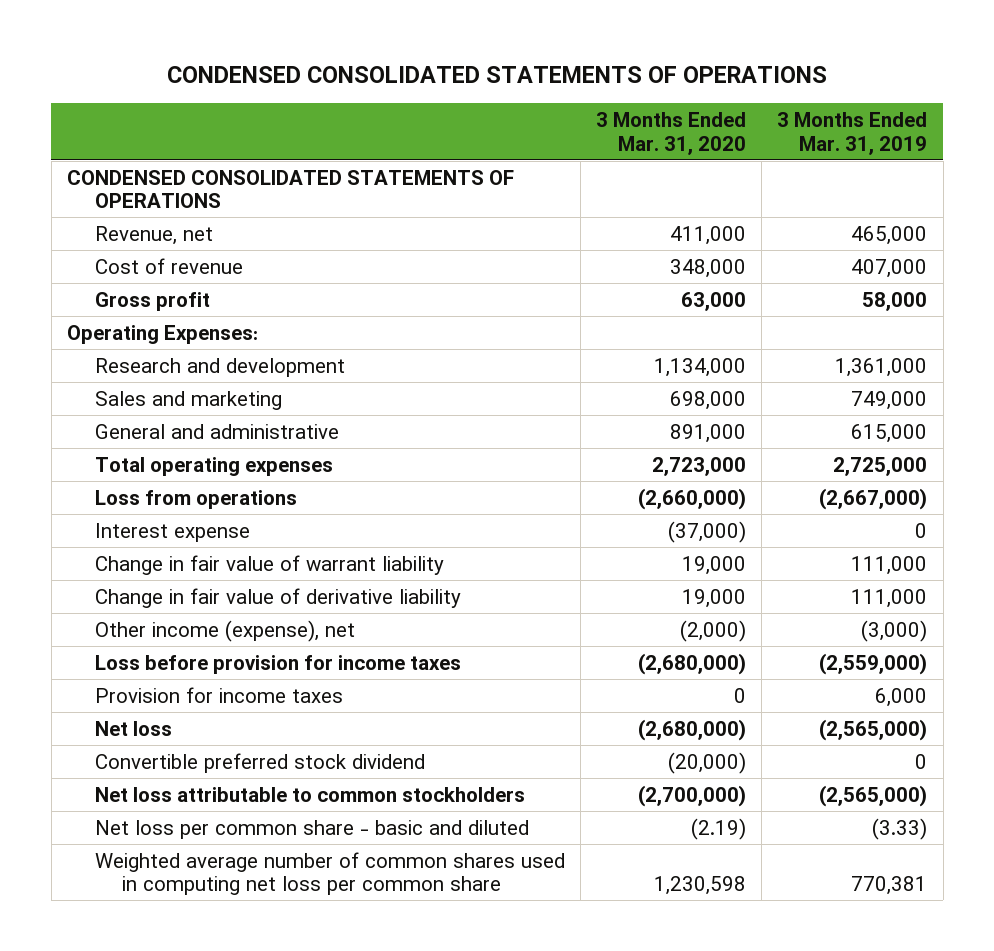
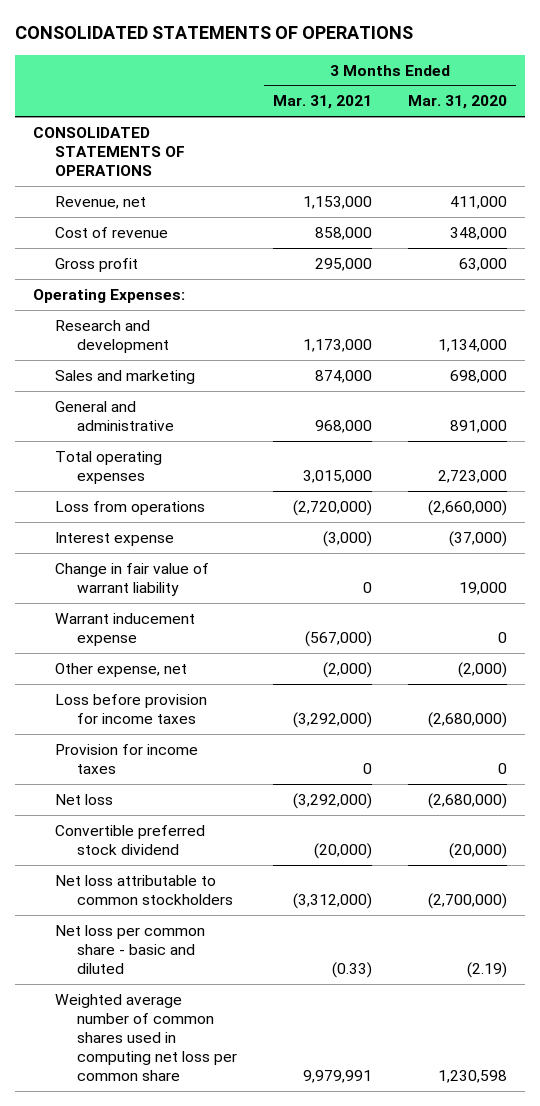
[167,65,828,83] CONDENSED CONSOLIDATED STATEMENTS OF OPERATIONS -> [15,26,414,40] CONSOLIDATED STATEMENTS OF OPERATIONS
[777,112,928,155] 3 Months Ended Mar. 31, 2019 -> none
none -> [272,95,372,110] Mar. 31, 2021
[66,169,514,209] CONDENSED CONSOLIDATED STATEMENTS OF OPERATIONS -> [33,126,185,176] CONSOLIDATED STATEMENTS OF OPERATIONS
[94,587,461,608] Change in fair value of derivative liability -> none
none -> [54,612,195,646] Warrant inducement expense
[94,619,355,642] Other income (expense), net -> [54,662,187,677] Other expense, net

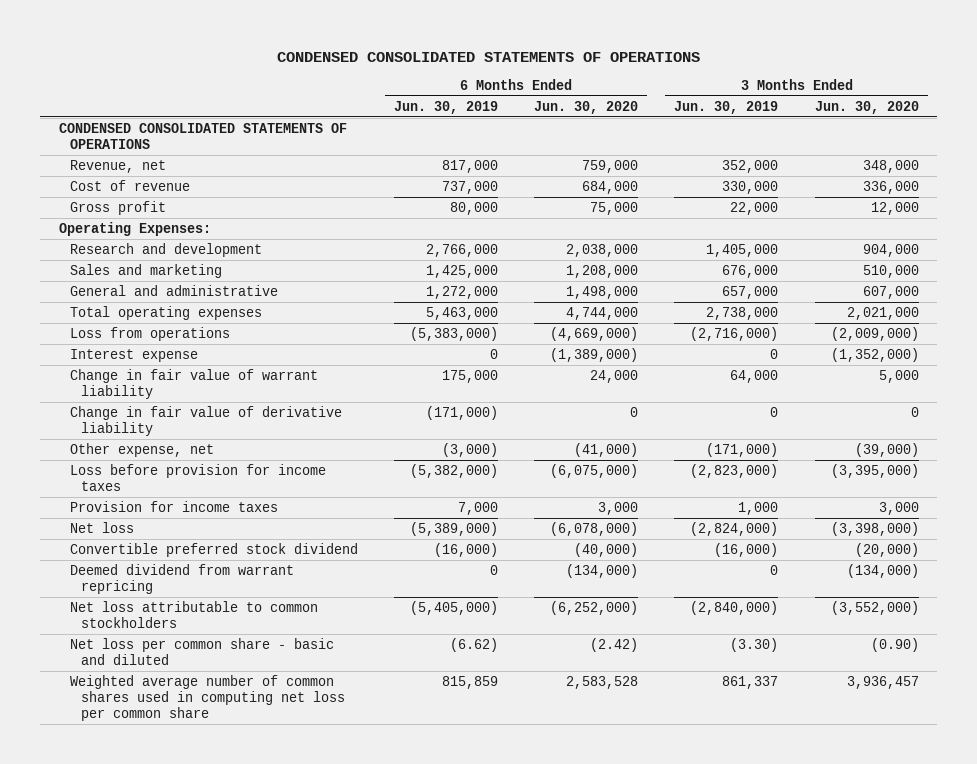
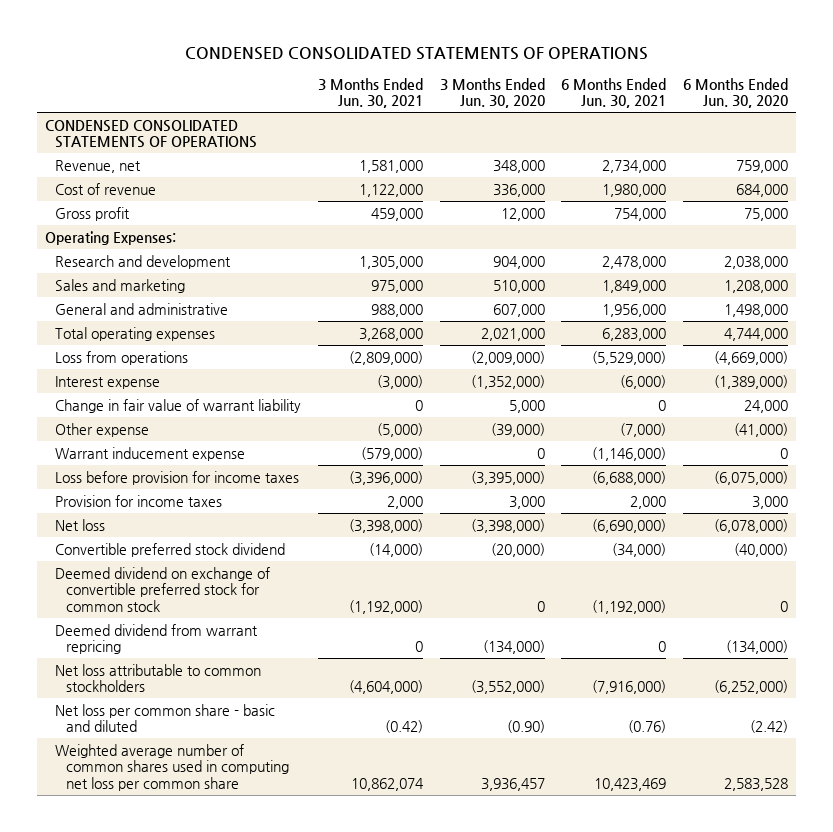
[393,100,498,114] Jun. 30, 2019 -> none
[674,100,779,114] Jun. 30, 2019 -> none
none -> [317,77,423,109] 3 Months Ended Jun. 30, 2021
none -> [561,77,667,109] 6 Months Ended Jun. 30, 2021
[69,405,342,437] Change in fair value of derivative liability -> none
[69,442,214,457] Other expense, net -> [55,422,150,437] Other expense
none -> [55,446,246,461] Warrant inducement expense
none -> [55,566,271,612] Deemed dividend on exchange of convertible preferred stock for common stock

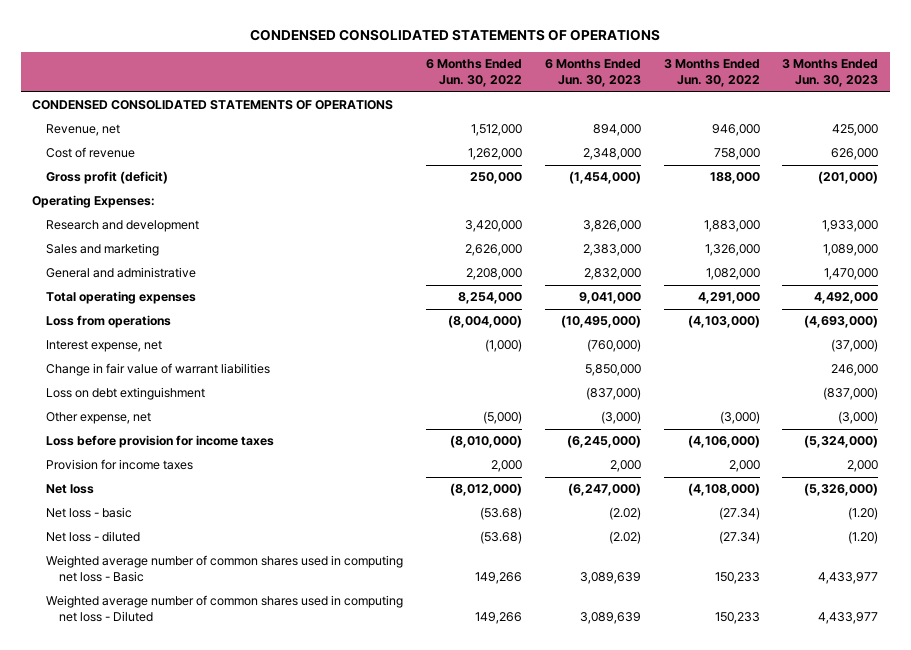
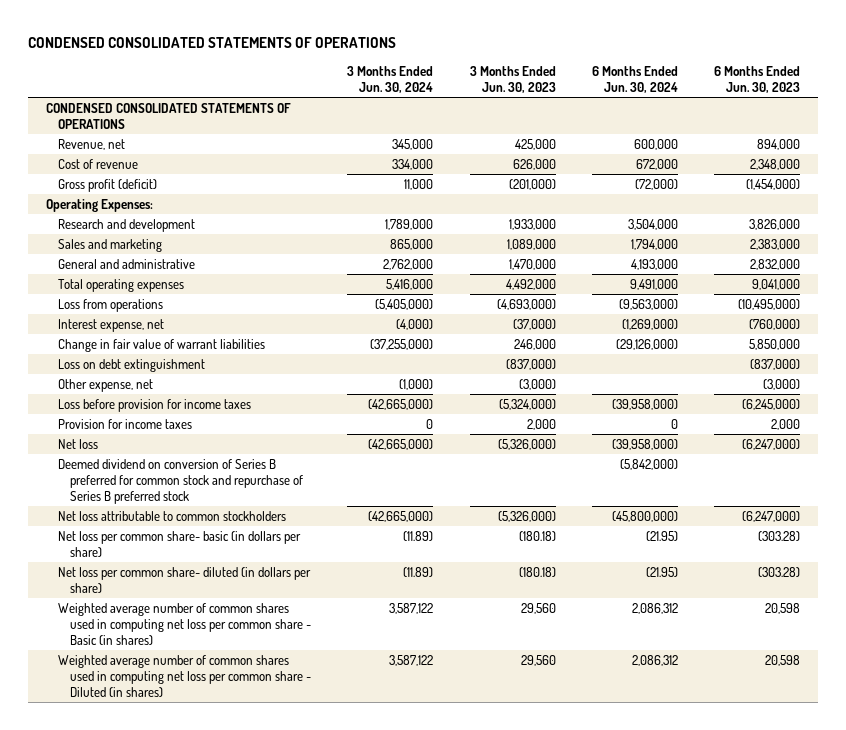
[425,59,522,88] 6 Months Ended Jun. 30, 2022 -> none
[663,59,760,88] 3 Months Ended Jun. 30, 2022 -> none
none -> [347,66,434,94] 3 Months Ended Jun. 30, 2024
none -> [591,66,678,94] 6 Months Ended Jun. 30, 2024
none -> [58,458,304,504] Deemed dividend on conversion of Series B preferred for common stock and repurchase of Series B preferred stock
none -> [58,510,287,521] Net loss attributable to common stockholders
[45,507,132,519] Net loss - basic -> [58,530,302,557] Net loss per common share- basic (in dollars per share)
[608,507,641,521] (2.02) -> [757,530,800,541] (303.28)
[848,507,879,521] (1.20) -> [518,530,556,541] (180.18)
[45,531,140,543] Net loss - diluted -> [58,566,312,593] Net loss per common share- diluted (in dollars per share)
[608,531,641,545] (2.02) -> [757,566,800,577] (303.28)
[848,531,879,545] (1.20) -> [518,566,556,577] (180.18)
[45,555,403,583] Weighted average number of common shares used in computing net loss - Basic -> [58,602,312,645] Weighted average number of common shares used in computing net loss per common share - Basic (in shares)
[579,572,641,585] 3,089,639 -> [764,602,800,614] 20,598
[818,572,879,585] 4,433,977 -> [520,602,556,614] 29,560
[45,595,403,623] Weighted average number of common shares used in computing net loss - Diluted -> [58,654,312,697] Weighted average number of common shares used in computing net loss per common share - Diluted (in shares)
[579,612,641,625] 3,089,639 -> [764,654,800,666] 20,598
[818,612,879,625] 4,433,977 -> [520,654,556,666] 29,560

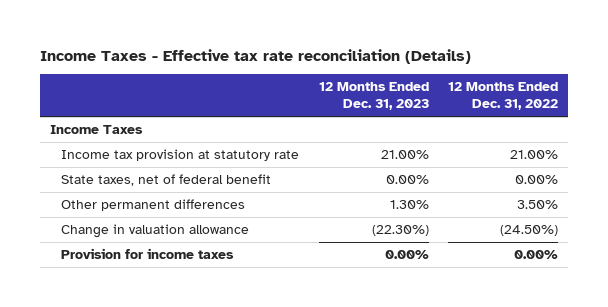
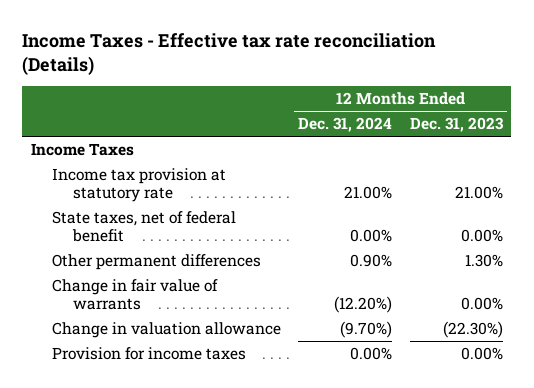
[447,82,558,111] 12 Months Ended Dec. 31, 2022 -> none
none -> [298,117,393,133] Dec. 31, 2024
none -> [51,279,218,310] Change in fair value of warrants

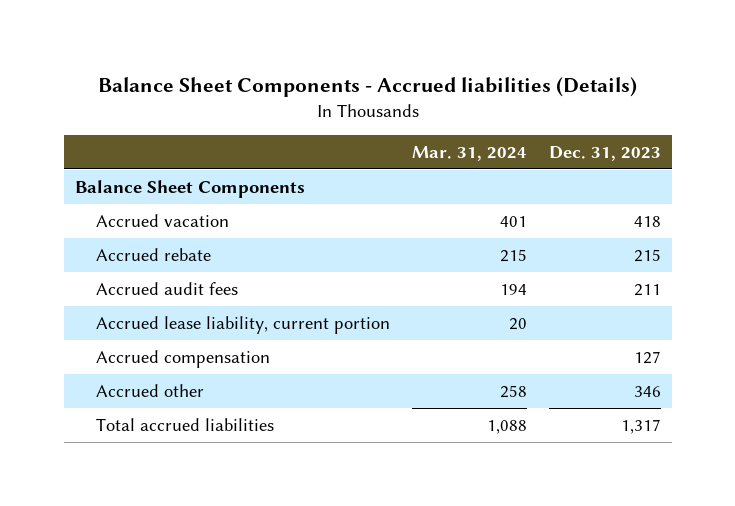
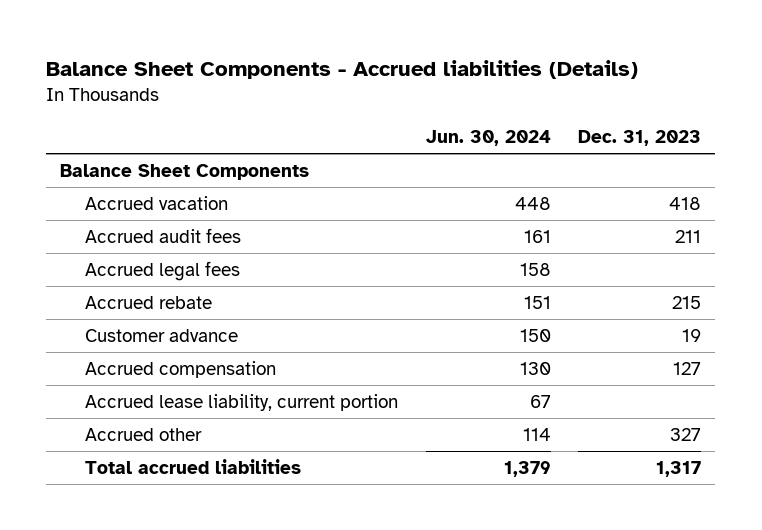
[411,145,527,161] Mar. 31, 2024 -> none
none -> [425,130,551,147] Jun. 30, 2024
none -> [85,261,241,282] Accrued legal fees
[96,247,212,261] Accrued rebate -> [85,296,213,310] Accrued rebate
none -> [85,329,239,343] Customer advance
[96,315,391,334] Accrued lease liability, current portion -> [85,394,399,412] Accrued lease liability, current portion
[633,385,661,397] 346 -> [670,428,702,442] 327

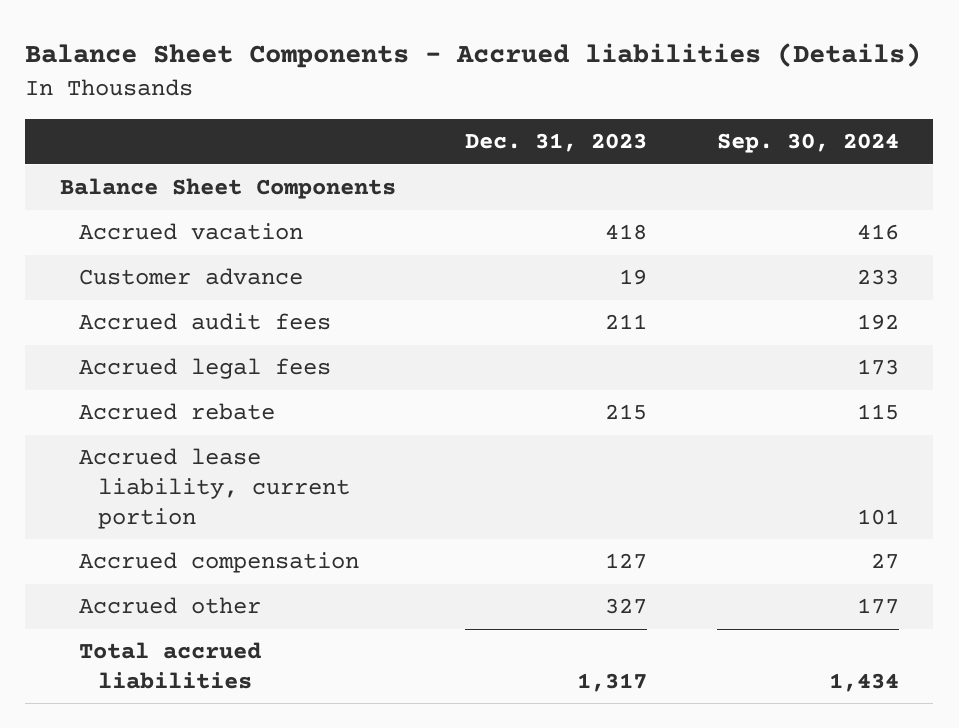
[425,130,551,147] Jun. 30, 2024 -> none
none -> [716,133,899,154] Sep. 30, 2024
[85,329,239,343] Customer advance -> [79,268,304,286] Customer advance
[85,361,277,379] Accrued compensation -> [79,552,360,574] Accrued compensation

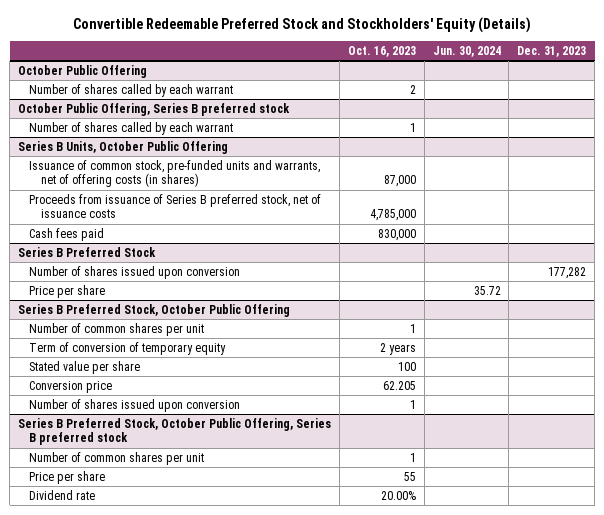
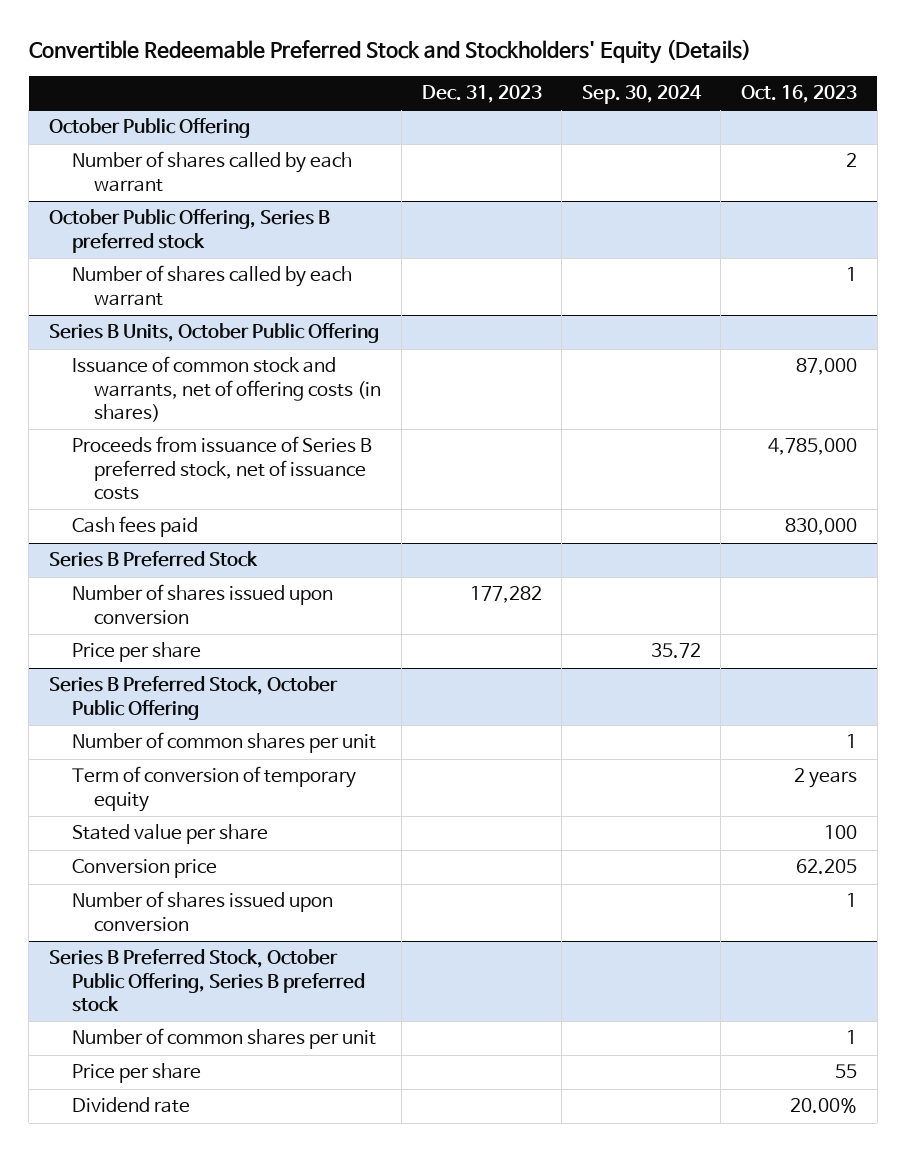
[432,46,501,58] Jun. 30, 2024 -> none
none -> [581,85,702,105] Sep. 30, 2024
[29,159,321,188] Issuance of common stock, pre-funded units and warrants, net of offering costs (in shares) -> [71,356,382,422] Issuance of common stock and warrants, net of offering costs (in shares)

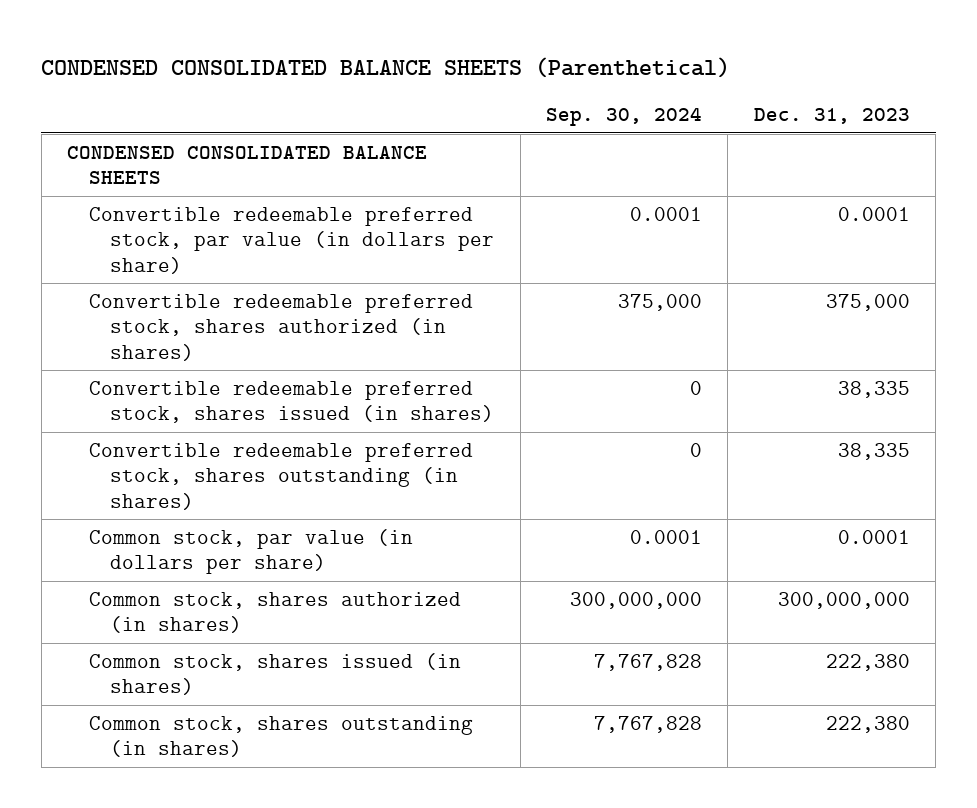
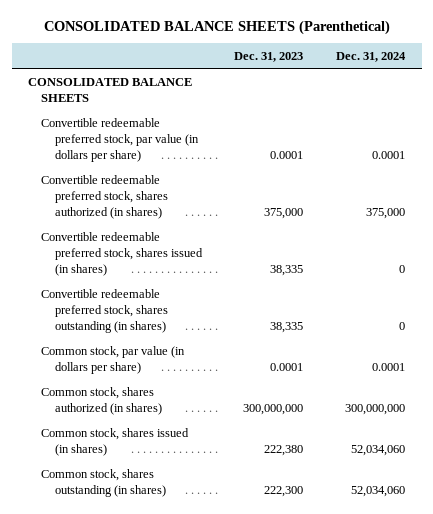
[41,56,731,78] CONDENSED CONSOLIDATED BALANCE SHEETS (Parenthetical) -> [43,19,390,35] CONSOLIDATED BALANCE SHEETS (Parenthetical)
[546,107,703,127] Sep. 30, 2024 -> none
none -> [336,52,407,63] Dec. 31, 2024
[67,145,428,185] CONDENSED CONSOLIDATED BALANCE SHEETS -> [28,77,193,102] CONSOLIDATED BALANCE SHEETS
[825,715,910,733] 222,380 -> [264,485,304,497] 222,300

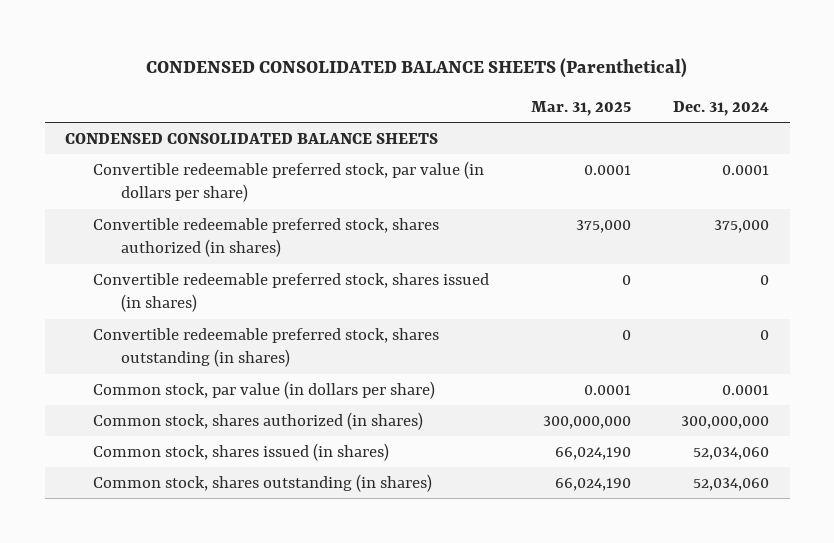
[43,19,390,35] CONSOLIDATED BALANCE SHEETS (Parenthetical) -> [146,58,688,79] CONDENSED CONSOLIDATED BALANCE SHEETS (Parenthetical)
[234,52,304,63] Dec. 31, 2023 -> none
none -> [530,101,631,117] Mar. 31, 2025
[28,77,193,102] CONSOLIDATED BALANCE SHEETS -> [65,132,439,144] CONDENSED CONSOLIDATED BALANCE SHEETS

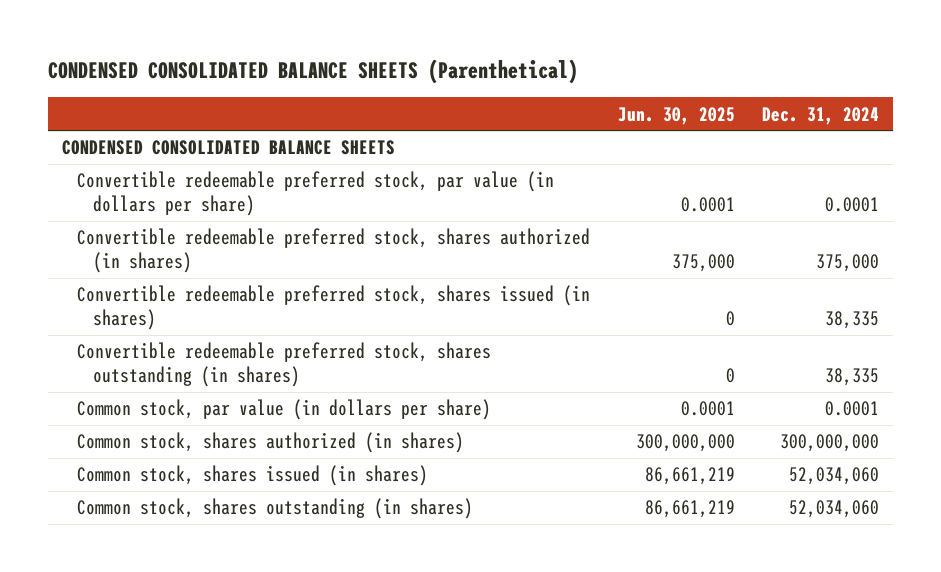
[530,101,631,117] Mar. 31, 2025 -> none
none -> [617,106,735,125] Jun. 30, 2025
[759,274,769,285] 0 -> [825,311,880,330] 38,335
[759,329,769,340] 0 -> [825,368,880,387] 38,335

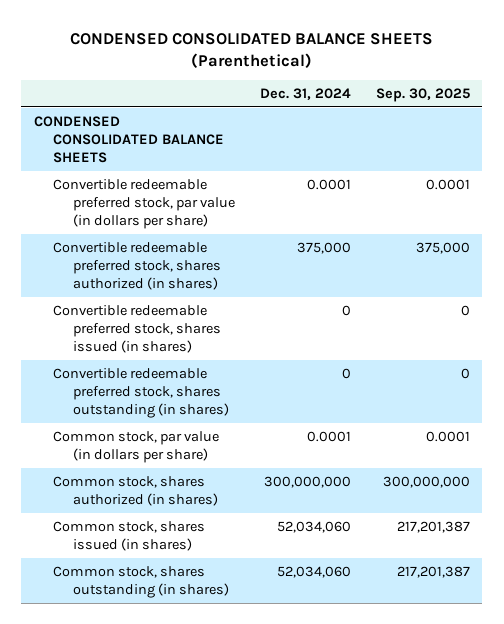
[617,106,735,125] Jun. 30, 2025 -> none
none -> [375,88,470,103] Sep. 30, 2025
[825,311,880,330] 38,335 -> [341,304,351,316] 0
[825,368,880,387] 38,335 -> [341,367,351,379] 0

